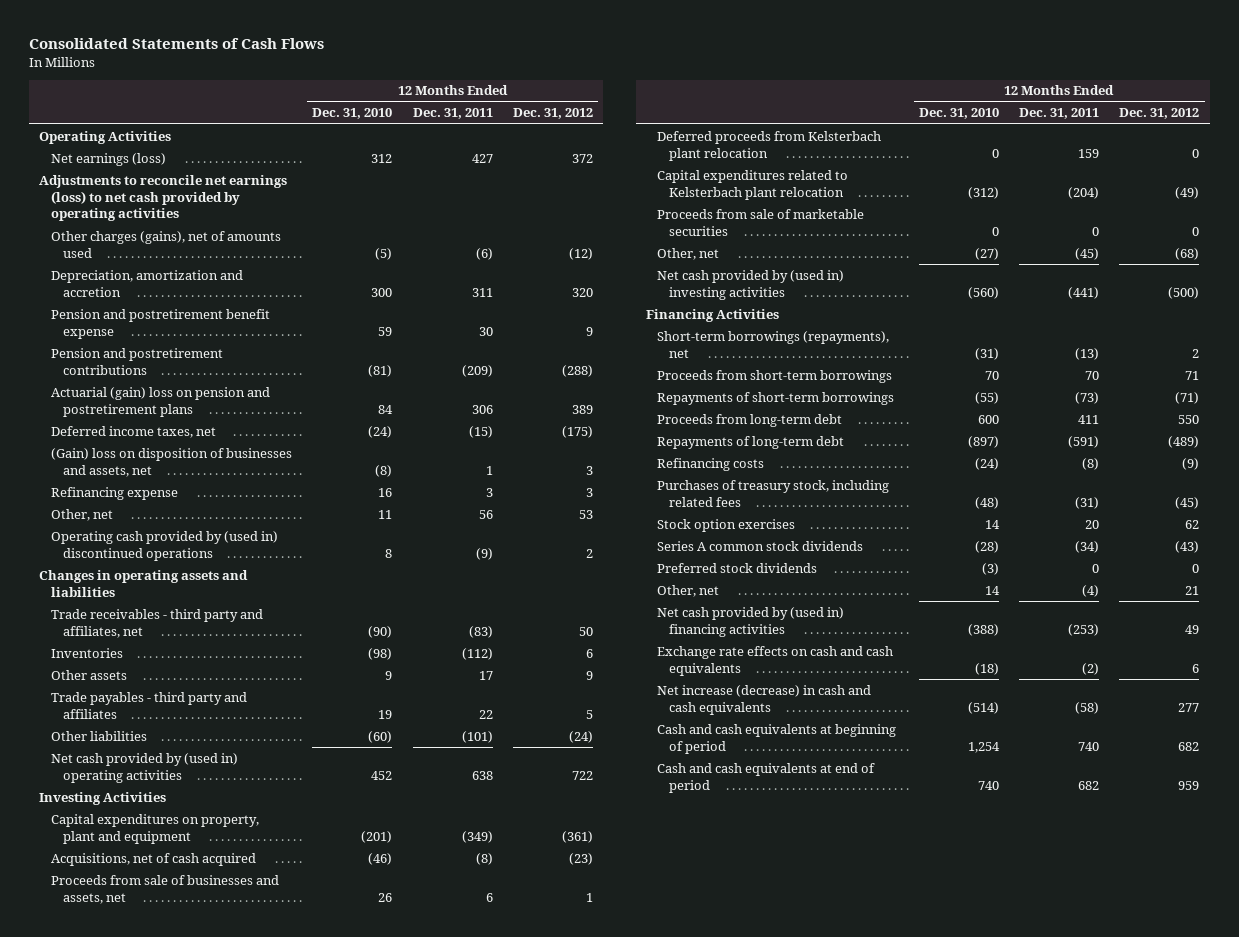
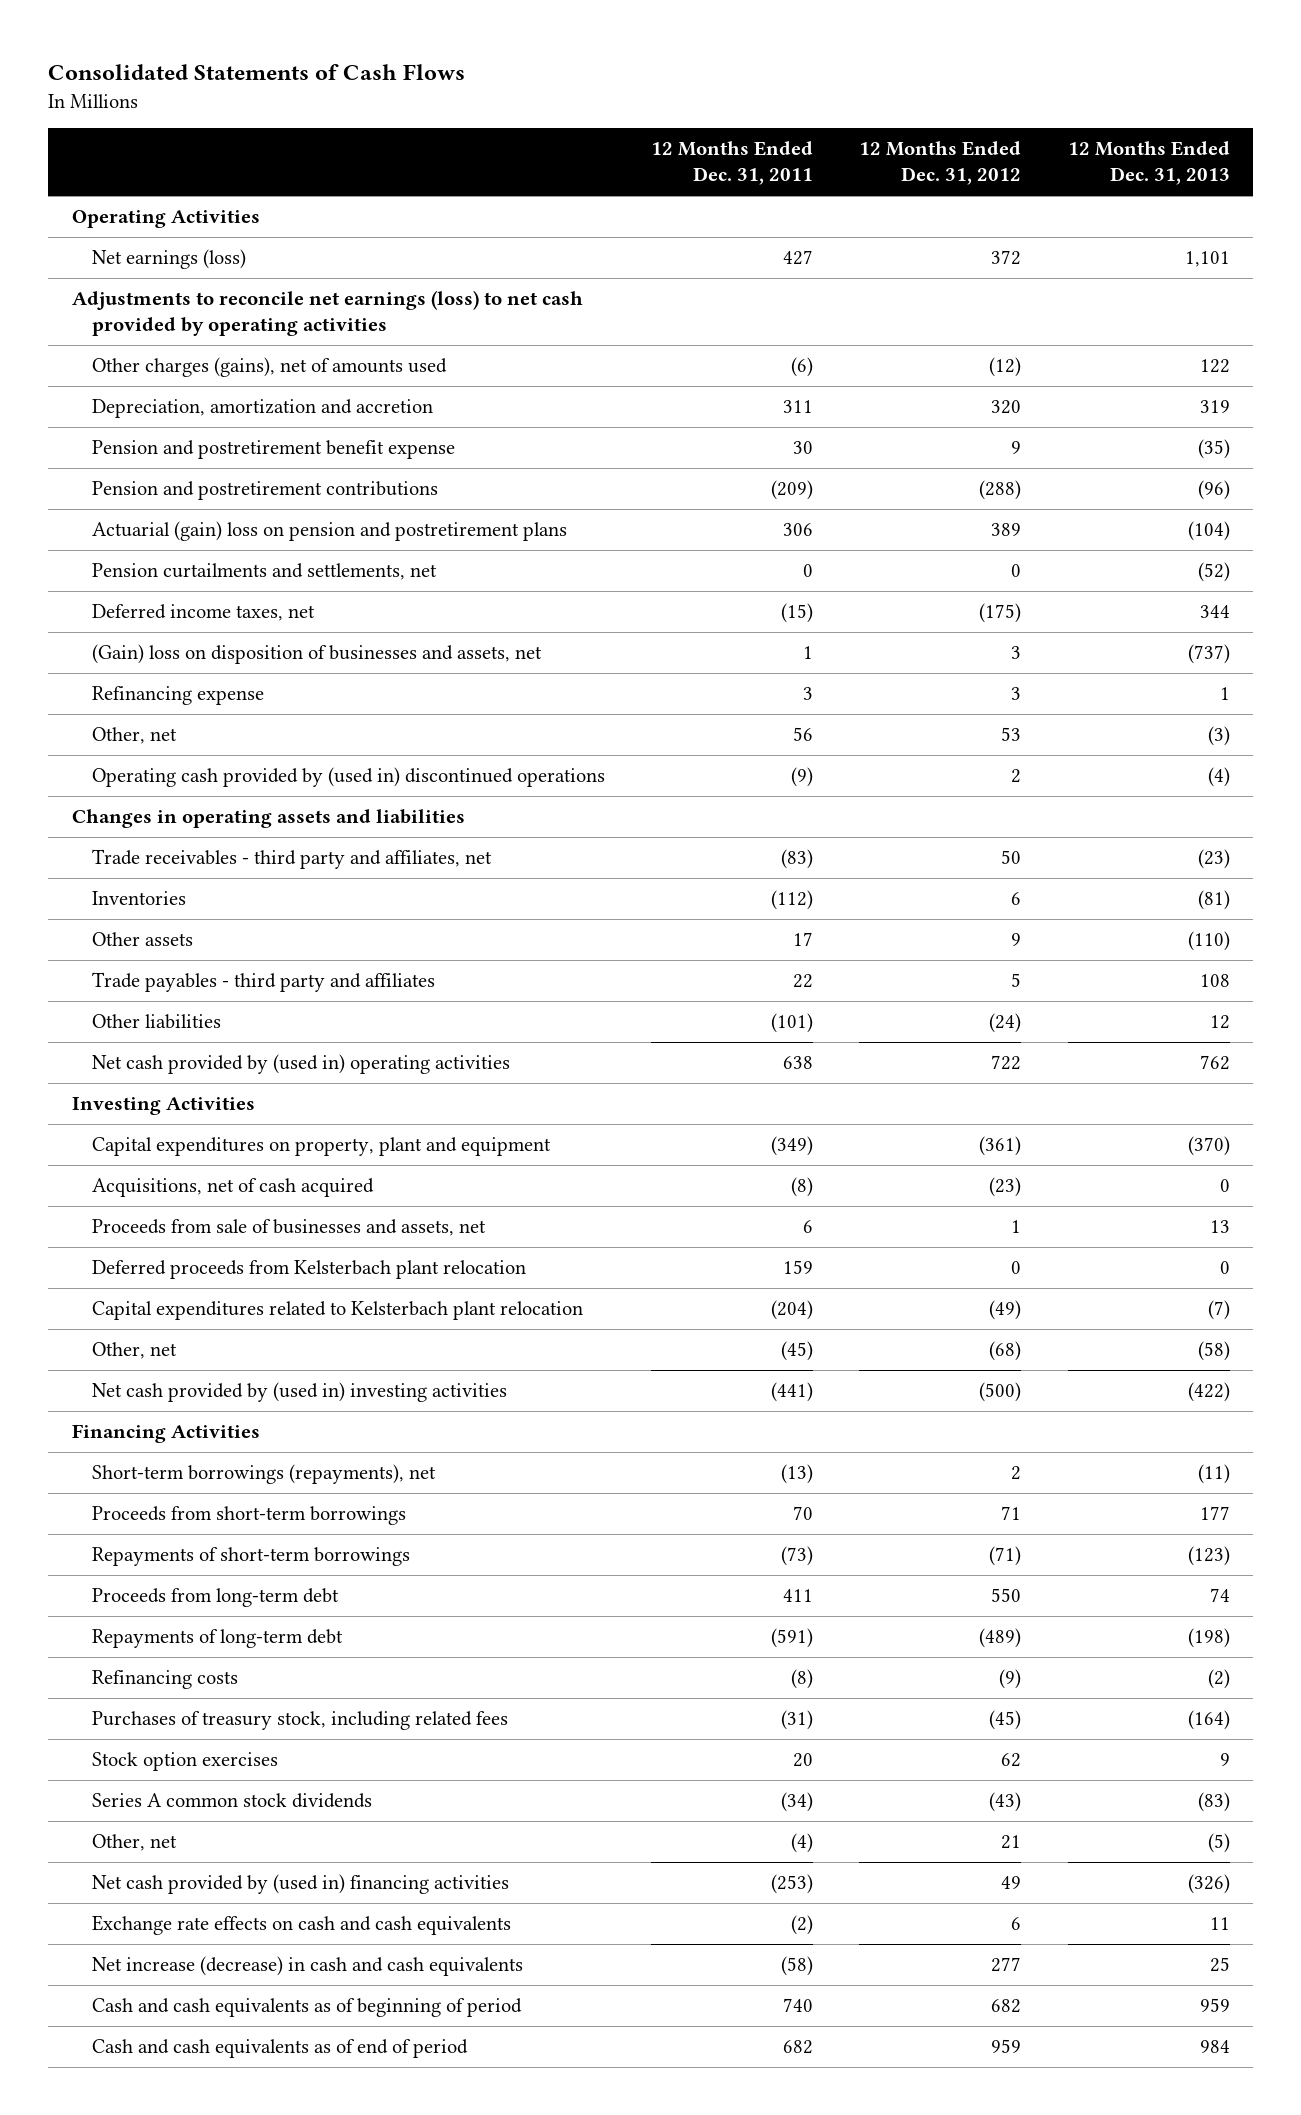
[312,108,393,120] Dec. 31, 2010 -> none
none -> [1067,141,1230,186] 12 Months Ended Dec. 31, 2013
none -> [91,563,437,581] Pension curtailments and settlements, net
[657,208,865,236] Proceeds from sale of marketable securities -> none
[657,562,818,573] Preferred stock dividends -> none
[657,723,897,754] Cash and cash equivalents at beginning of period -> [91,1998,522,2018] Cash and cash equivalents as of beginning of period
[657,762,876,793] Cash and cash equivalents at end of period -> [91,2039,468,2059] Cash and cash equivalents as of end of period

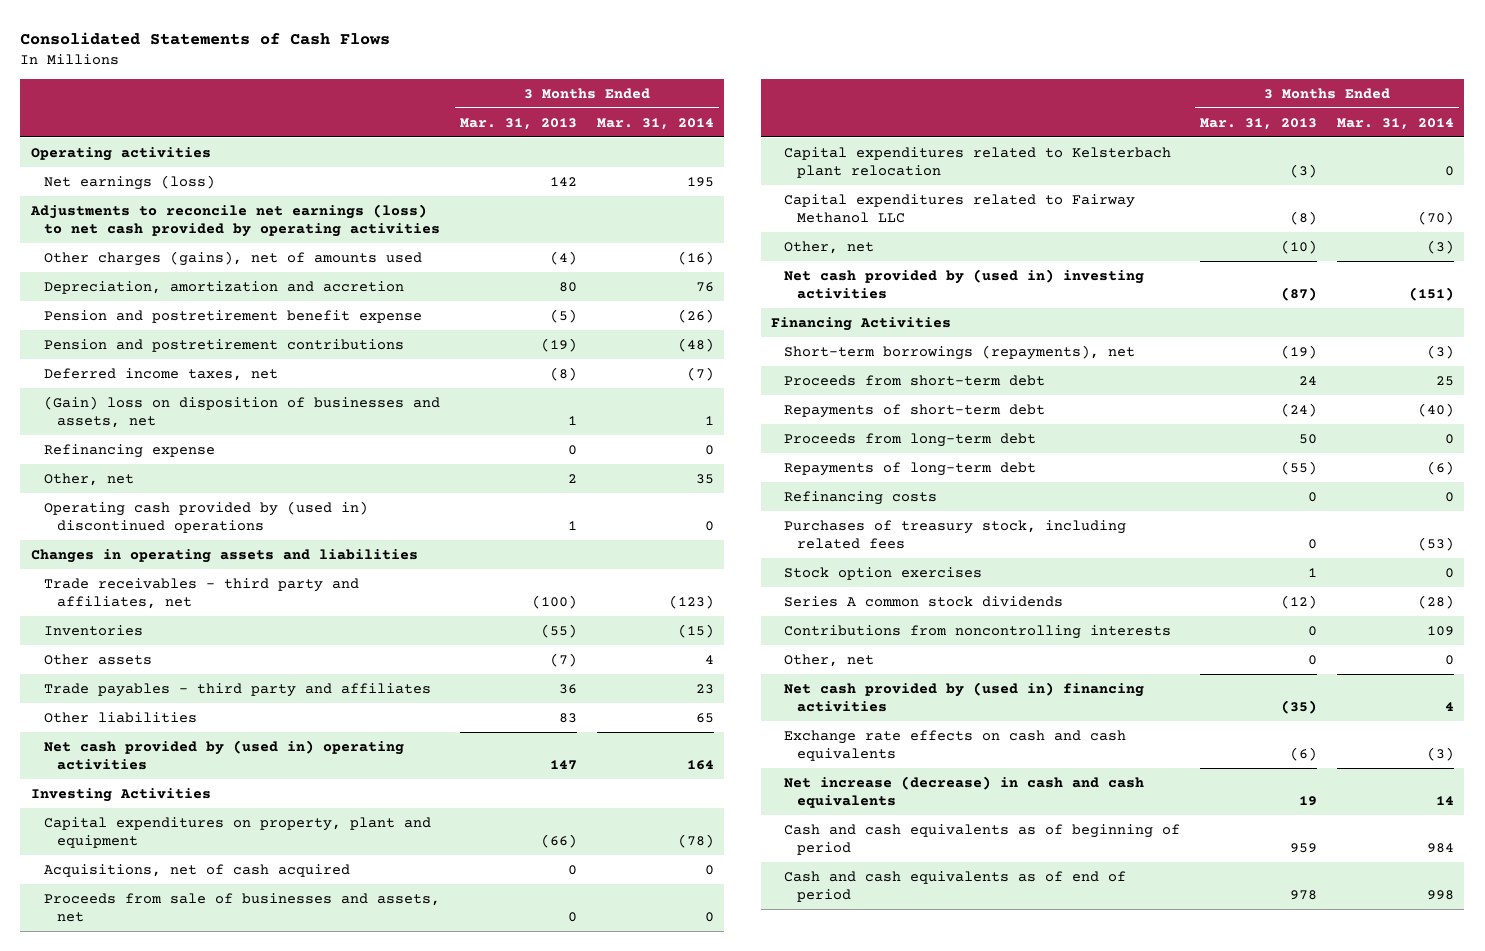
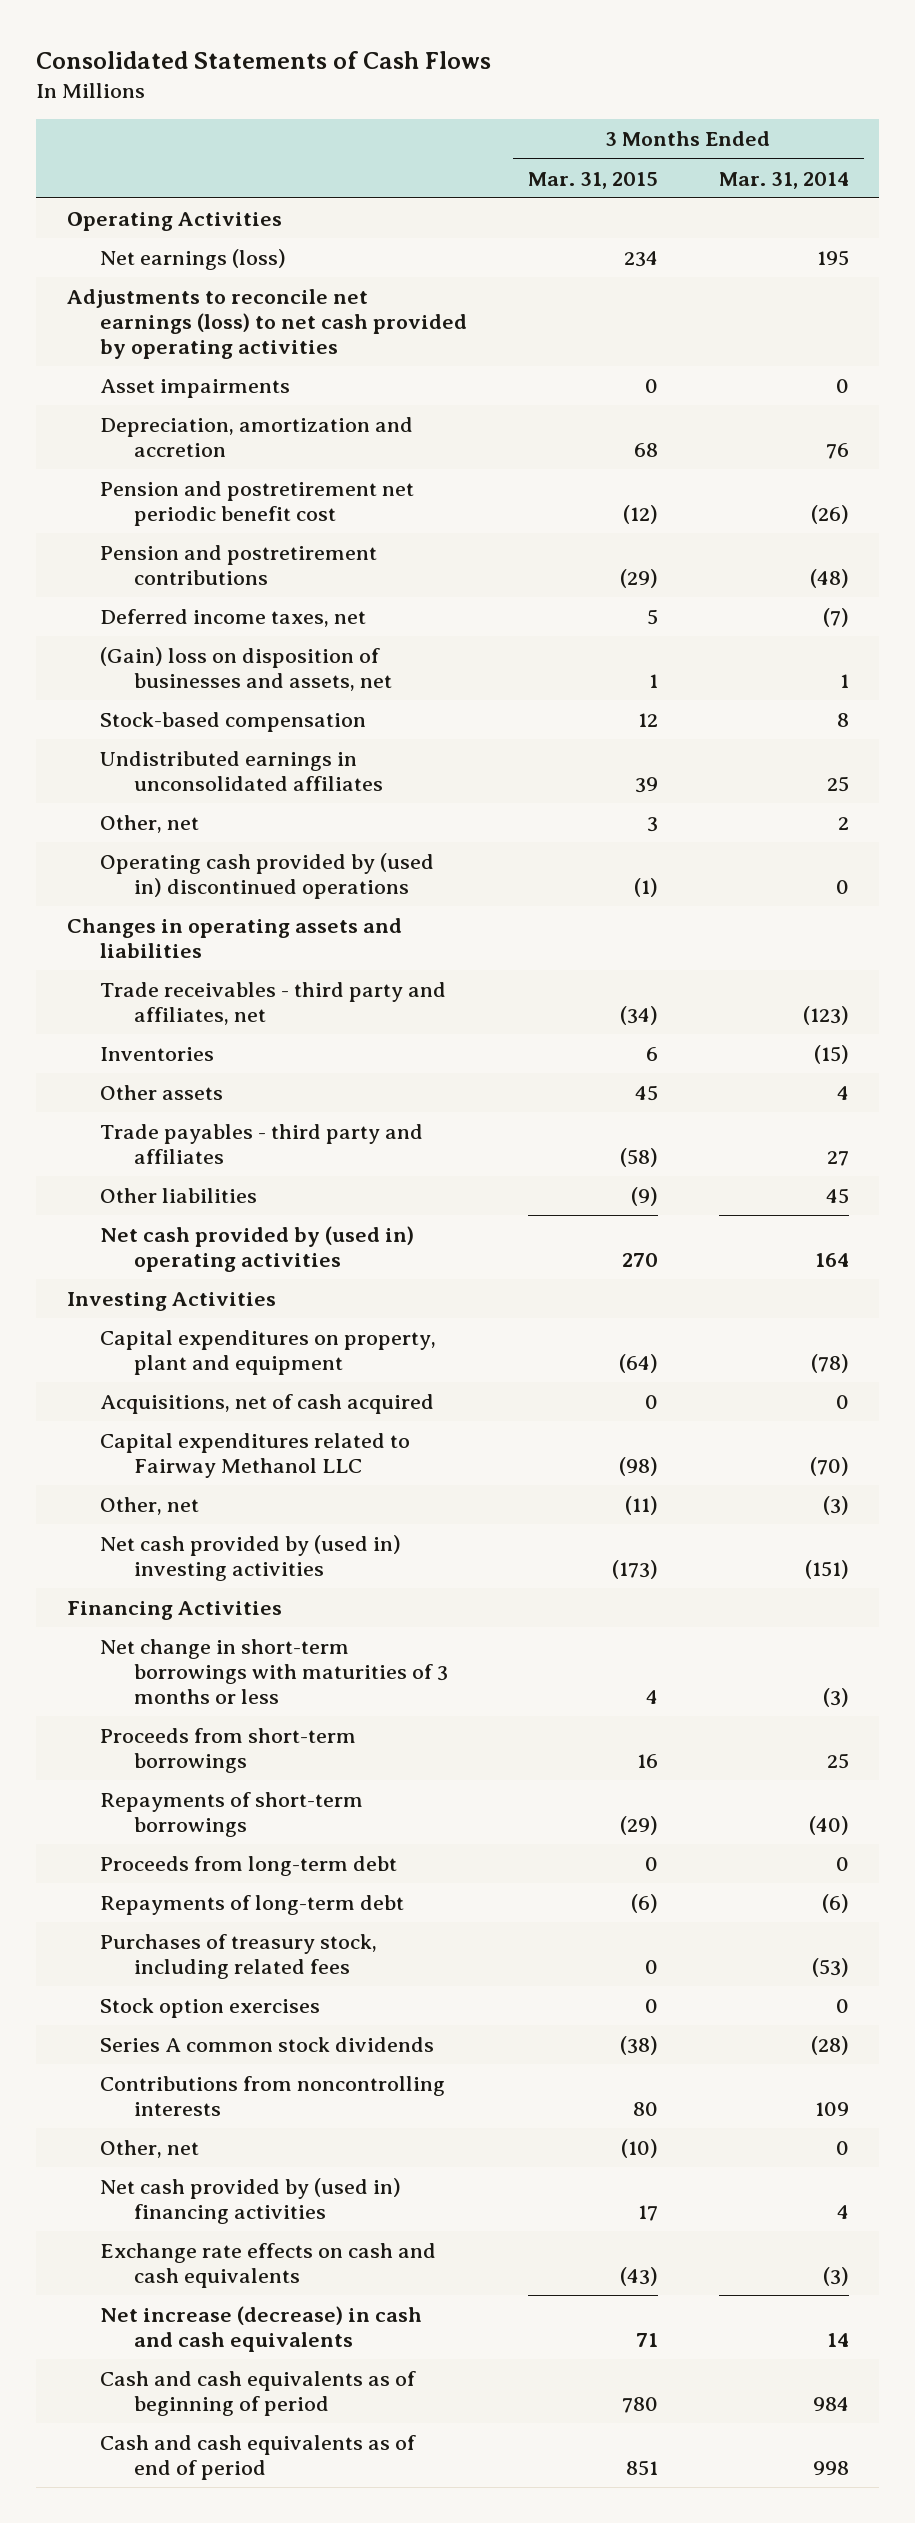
[459,117,577,130] Mar. 31, 2013 -> none
none -> [528,171,659,189] Mar. 31, 2015
[30,146,211,161] Operating activities -> [66,212,282,232] Operating Activities
[43,250,422,266] Other charges (gains), net of amounts used -> none
none -> [100,379,291,399] Asset impairments
[43,309,422,323] Pension and postretirement benefit expense -> [100,481,415,527] Pension and postretirement net periodic benefit cost
[43,443,215,458] Refinancing expense -> none
none -> [100,712,367,733] Stock-based compensation
none -> [100,751,383,792] Undistributed earnings in unconsolidated affiliates
[695,473,714,484] 35 -> [837,817,849,831] 2
[695,683,714,694] 23 -> [826,1151,849,1167] 27
[695,712,714,723] 65 -> [825,1188,849,1205] 45
[43,892,440,922] Proceeds from sale of businesses and assets, net -> none
[784,146,1172,178] Capital expenditures related to Kelsterbach plant relocation -> none
[784,344,1136,360] Short-term borrowings (repayments), net -> [100,1639,448,1705] Net change in short-term borrowings with maturities of 3 months or less
[784,374,1046,386] Proceeds from short-term debt -> [100,1728,357,1774] Proceeds from short-term borrowings
[784,403,1046,418] Repayments of short-term debt -> [100,1792,364,1838] Repayments of short-term borrowings
[784,490,938,505] Refinancing costs -> none

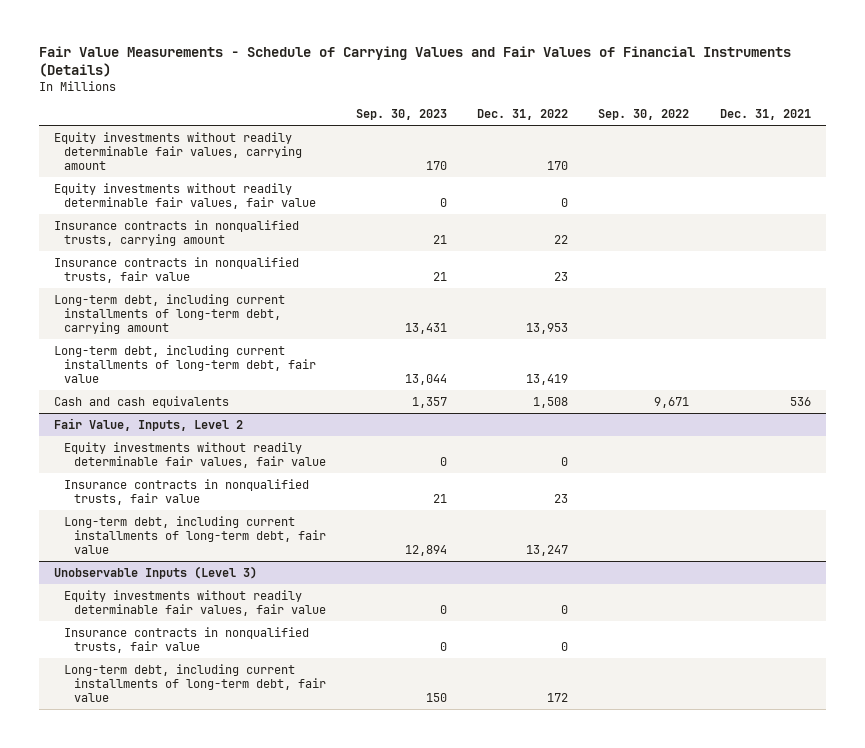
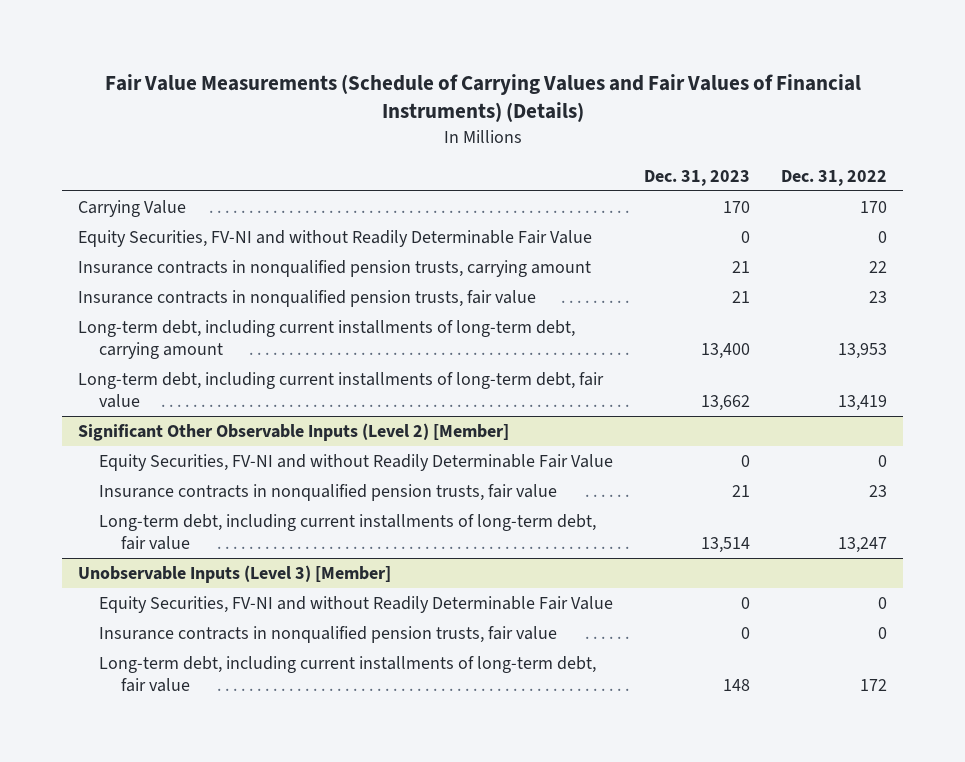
[38,45,791,78] Fair Value Measurements - Schedule of Carrying Values and Fair Values of Financial Instruments (Details) -> [104,74,861,123] Fair Value Measurements (Schedule of Carrying Values and Fair Values of Financial Instruments) (Details)
[355,109,447,121] Sep. 30, 2023 -> none
[598,109,690,121] Sep. 30, 2022 -> none
[719,109,811,121] Dec. 31, 2021 -> none
none -> [644,169,751,186] Dec. 31, 2023
[53,131,302,170] Equity investments without readily determinable fair values, carrying amount -> [77,199,186,217] Carrying Value
[53,182,316,209] Equity investments without readily determinable fair values, fair value -> [77,229,592,247] Equity Securities, FV-NI and without Readily Determinable Fair Value
[53,219,299,246] Insurance contracts in nonqualified trusts, carrying amount -> [77,259,591,277] Insurance contracts in nonqualified pension trusts, carrying amount
[53,256,299,283] Insurance contracts in nonqualified trusts, fair value -> [77,289,536,307] Insurance contracts in nonqualified pension trusts, fair value
[53,395,229,408] Cash and cash equivalents -> none
[53,417,243,431] Fair Value, Inputs, Level 2 -> [77,422,509,441] Significant Other Observable Inputs (Level 2) [Member]
[63,441,326,468] Equity investments without readily determinable fair values, fair value -> [99,453,614,471] Equity Securities, FV-NI and without Readily Determinable Fair Value
[63,478,309,505] Insurance contracts in nonqualified trusts, fair value -> [99,483,558,501] Insurance contracts in nonqualified pension trusts, fair value
[53,565,257,579] Unobservable Inputs (Level 3) -> [77,564,391,583] Unobservable Inputs (Level 3) [Member]
[63,589,326,616] Equity investments without readily determinable fair values, fair value -> [99,595,614,613] Equity Securities, FV-NI and without Readily Determinable Fair Value
[63,626,309,653] Insurance contracts in nonqualified trusts, fair value -> [99,625,558,643] Insurance contracts in nonqualified pension trusts, fair value

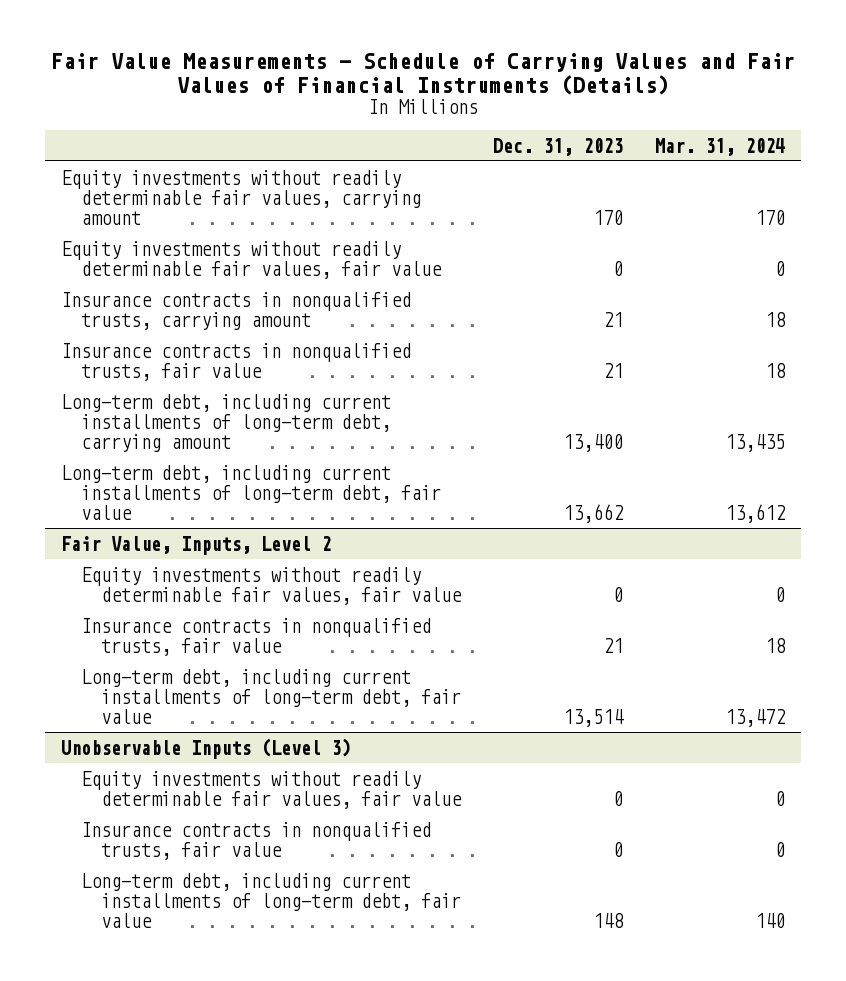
[104,74,861,123] Fair Value Measurements (Schedule of Carrying Values and Fair Values of Financial Instruments) (Details) -> [51,53,796,96] Fair Value Measurements - Schedule of Carrying Values and Fair Values of Financial Instruments (Details)
[781,169,888,186] Dec. 31, 2022 -> none
none -> [655,137,786,156] Mar. 31, 2024
[77,199,186,217] Carrying Value -> [60,169,421,226] Equity investments without readily determinable fair values, carrying amount
[77,229,592,247] Equity Securities, FV-NI and without Readily Determinable Fair Value -> [60,240,442,279] Equity investments without readily determinable fair values, fair value
[77,259,591,277] Insurance contracts in nonqualified pension trusts, carrying amount -> [60,291,411,330] Insurance contracts in nonqualified trusts, carrying amount
[77,289,536,307] Insurance contracts in nonqualified pension trusts, fair value -> [60,342,411,381] Insurance contracts in nonqualified trusts, fair value
[77,422,509,441] Significant Other Observable Inputs (Level 2) [Member] -> [60,535,331,555] Fair Value, Inputs, Level 2
[99,453,614,471] Equity Securities, FV-NI and without Readily Determinable Fair Value -> [80,566,462,605] Equity investments without readily determinable fair values, fair value
[99,483,558,501] Insurance contracts in nonqualified pension trusts, fair value -> [80,617,431,656] Insurance contracts in nonqualified trusts, fair value
[77,564,391,583] Unobservable Inputs (Level 3) [Member] -> [60,737,351,759] Unobservable Inputs (Level 3)
[99,595,614,613] Equity Securities, FV-NI and without Readily Determinable Fair Value -> [80,770,462,809] Equity investments without readily determinable fair values, fair value
[99,625,558,643] Insurance contracts in nonqualified pension trusts, fair value -> [80,821,431,860] Insurance contracts in nonqualified trusts, fair value

